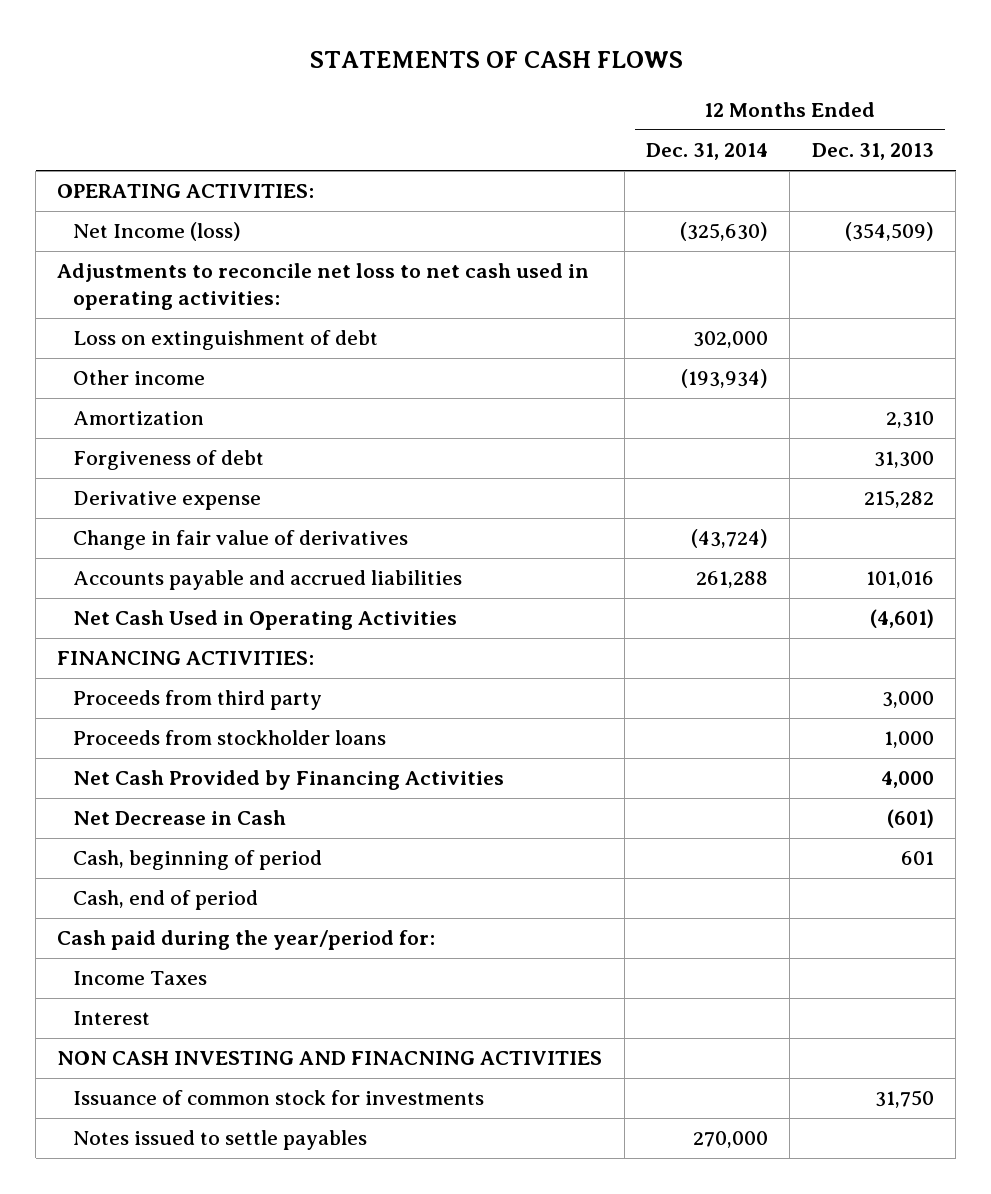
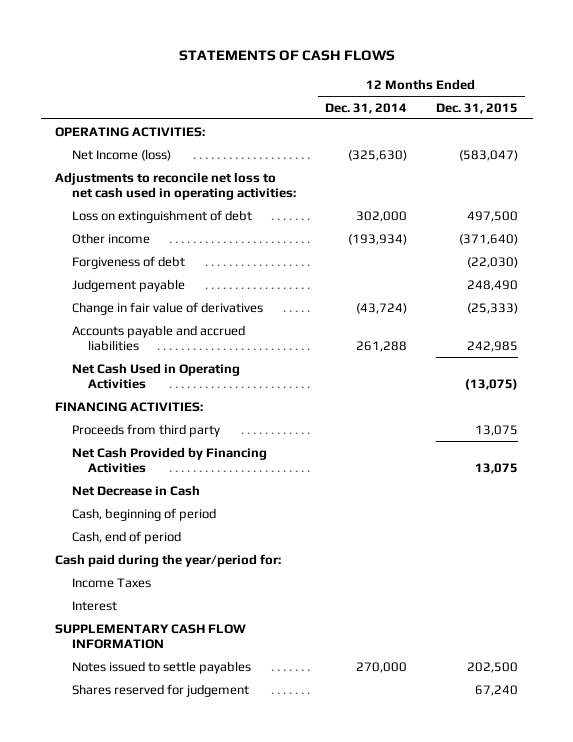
[811,143,934,161] Dec. 31, 2013 -> none
none -> [436,102,519,114] Dec. 31, 2015
[73,411,205,426] Amortization -> none
[73,491,262,511] Derivative expense -> none
none -> [71,278,185,292] Judgement payable
[73,730,387,746] Proceeds from stockholder loans -> none
[73,1090,485,1106] Issuance of common stock for investments -> none
[57,1051,603,1066] NON CASH INVESTING AND FINACNING ACTIVITIES -> [55,623,247,649] SUPPLEMENTARY CASH FLOW INFORMATION
none -> [71,683,249,697] Shares reserved for judgement

